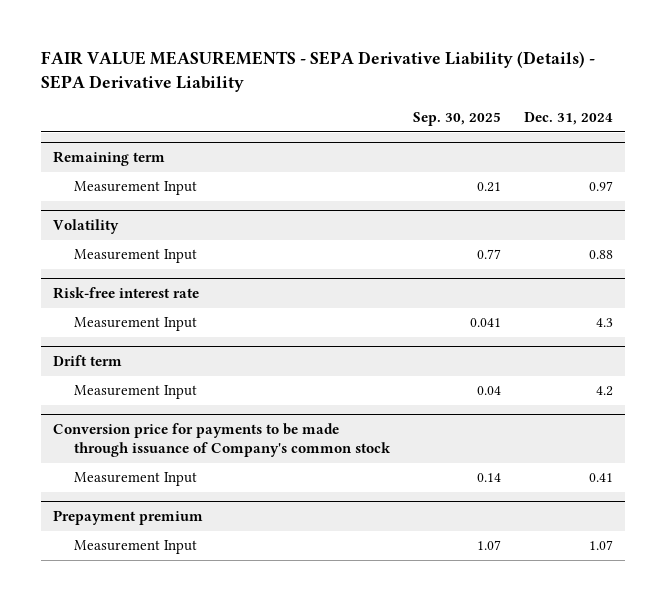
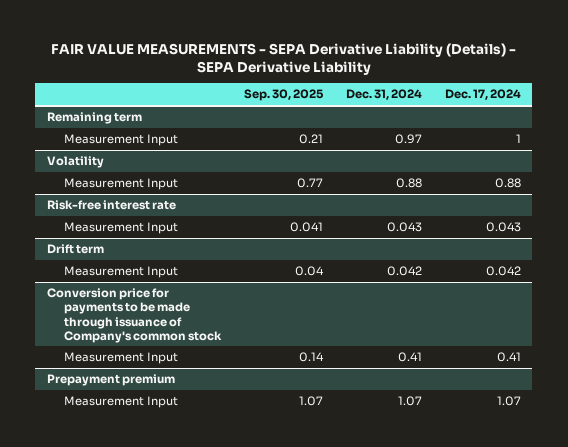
none -> [444,89,521,101] Dec. 17, 2024
[596,318,614,328] 4.3 -> [386,222,422,233] 0.043
[596,386,614,397] 4.2 -> [386,266,422,277] 0.042

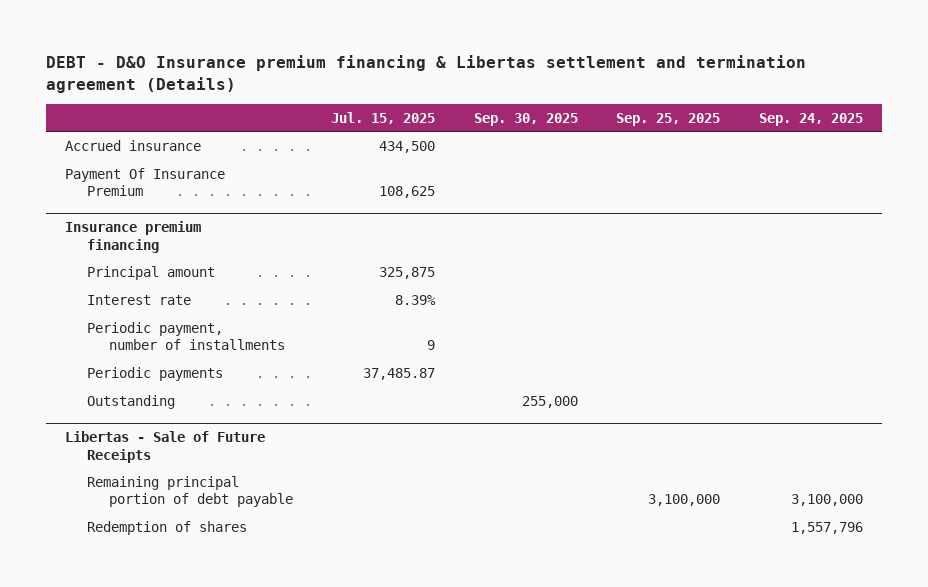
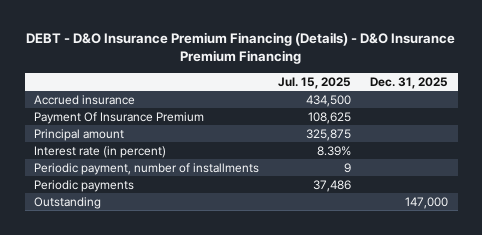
[46,54,807,93] DEBT - D&O Insurance premium financing & Libertas settlement and termination agreement (Details) -> [26,31,456,65] DEBT - D&O Insurance Premium Financing (Details) - D&O Insurance Premium Financing
[473,112,578,126] Sep. 30, 2025 -> none
[616,112,721,126] Sep. 25, 2025 -> none
[758,112,863,126] Sep. 24, 2025 -> none
none -> [370,76,449,89] Dec. 31, 2025
[65,221,202,253] Insurance premium financing -> none
[87,294,192,305] Interest rate -> [34,145,167,158] Interest rate (in percent)
[363,367,436,380] 37,485.87 -> [313,179,352,192] 37,486
[65,431,266,463] Libertas - Sale of Future Receipts -> none
[87,475,293,507] Remaining principal portion of debt payable -> none
[87,520,248,535] Redemption of shares -> none

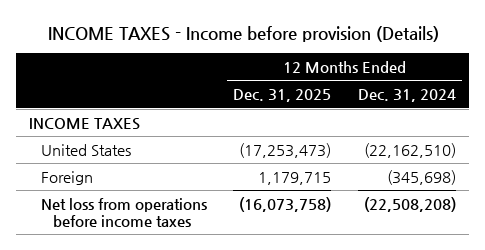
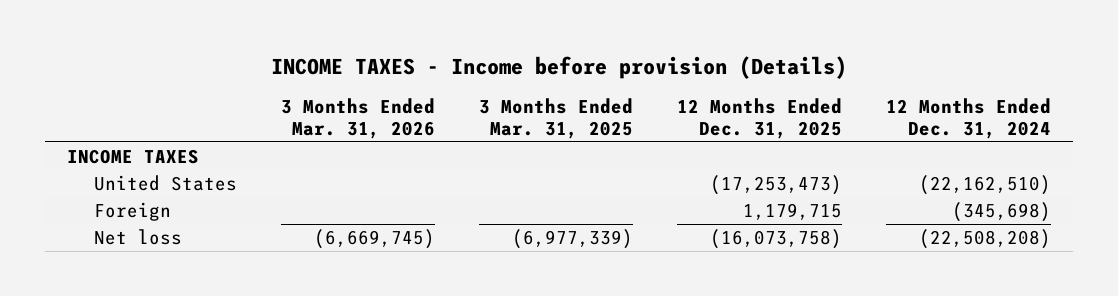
none -> [280,98,435,139] 3 Months Ended Mar. 31, 2026
none -> [478,98,633,139] 3 Months Ended Mar. 31, 2025
[41,197,208,227] Net loss from operations before income taxes -> [93,229,182,246] Net loss

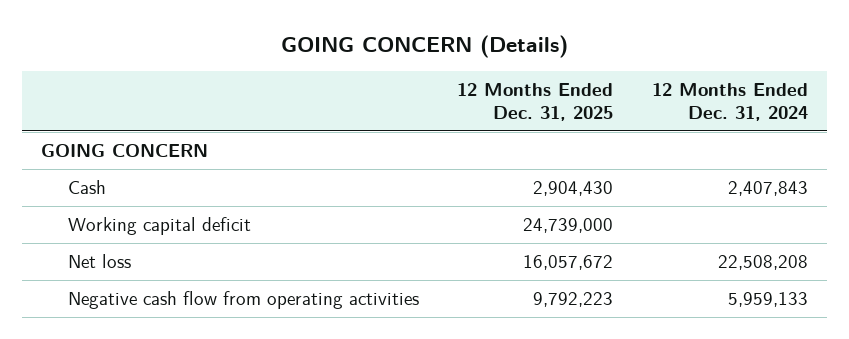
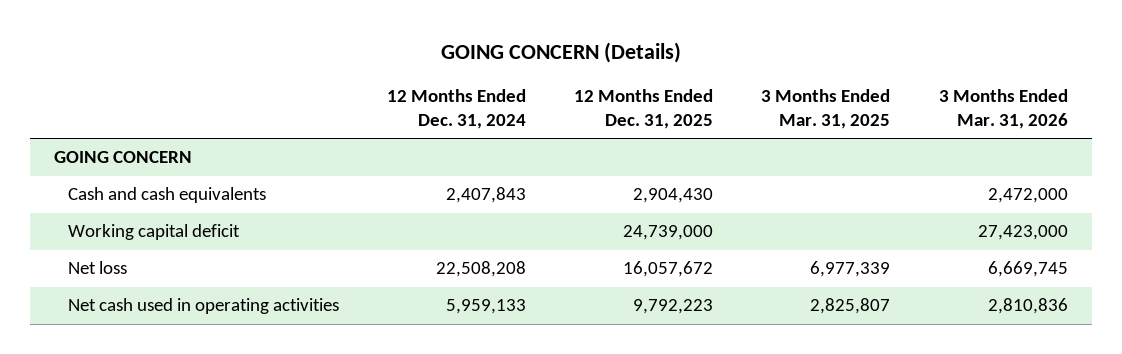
none -> [761,89,891,129] 3 Months Ended Mar. 31, 2025
none -> [938,89,1068,129] 3 Months Ended Mar. 31, 2026
[68,180,107,195] Cash -> [67,187,266,204] Cash and cash equivalents
[68,291,420,310] Negative cash flow from operating activities -> [67,298,339,315] Net cash used in operating activities

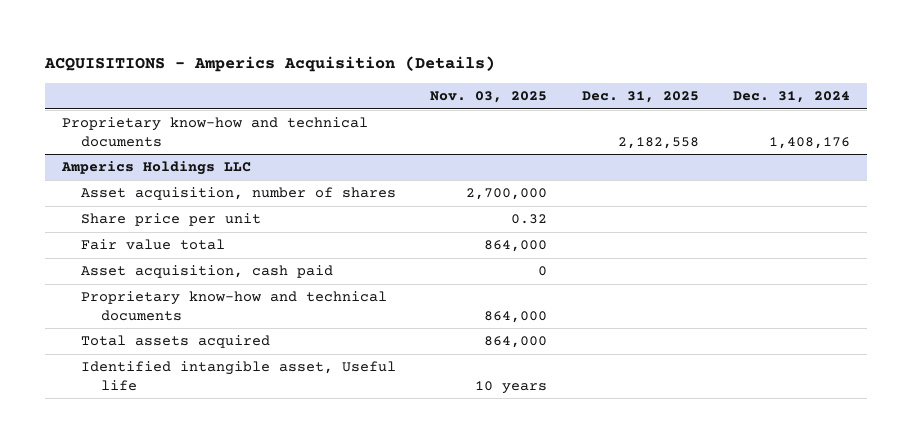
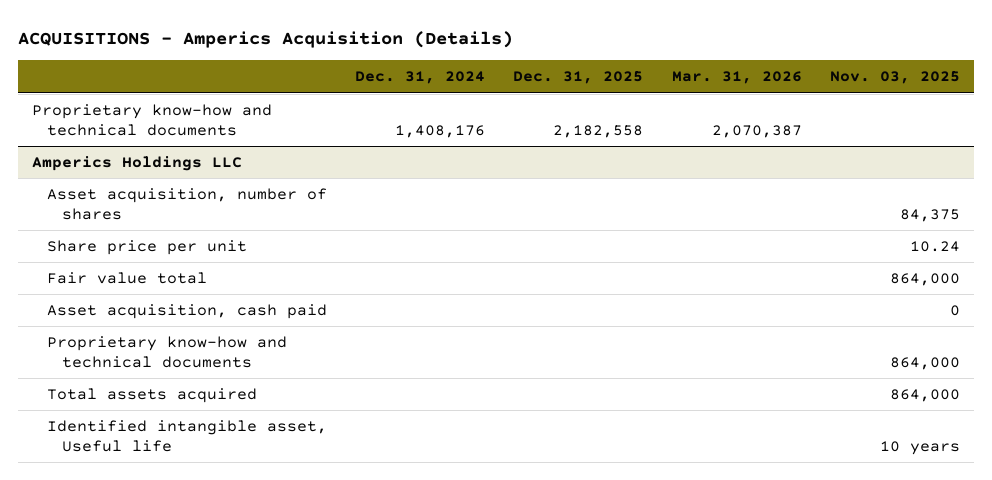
none -> [671,71,802,85] Mar. 31, 2026
[466,188,548,201] 2,700,000 -> [899,208,960,222] 84,375
[511,214,548,225] 0.32 -> [909,241,960,253] 10.24

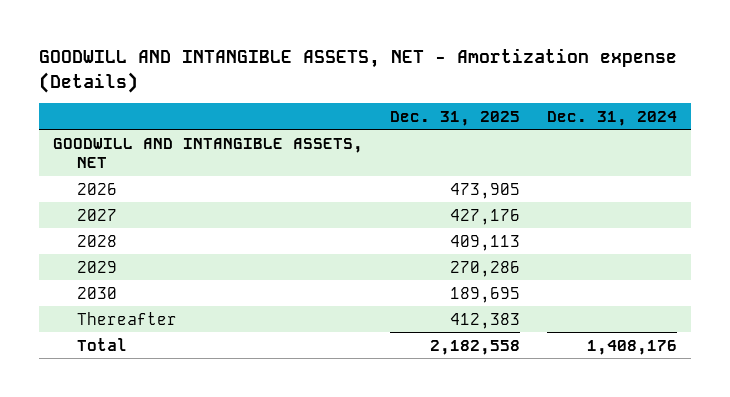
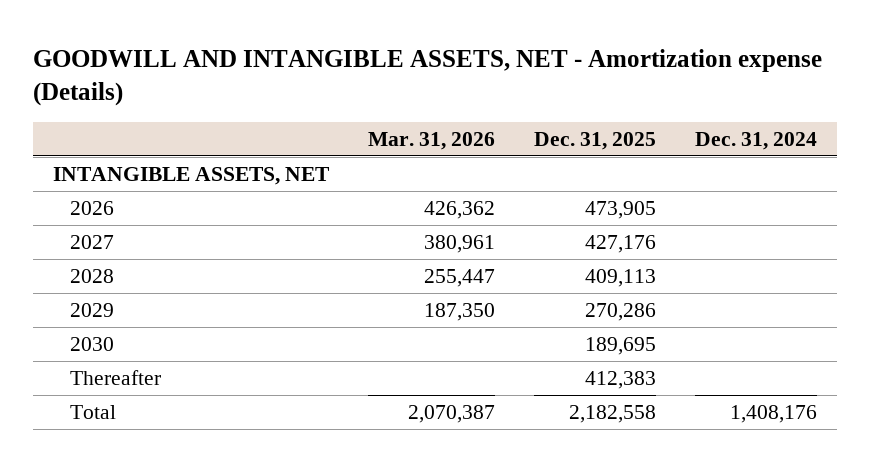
none -> [368,131,496,150] Mar. 31, 2026
[52,137,363,169] GOODWILL AND INTANGIBLE ASSETS, NET -> [52,166,330,185] INTANGIBLE ASSETS, NET

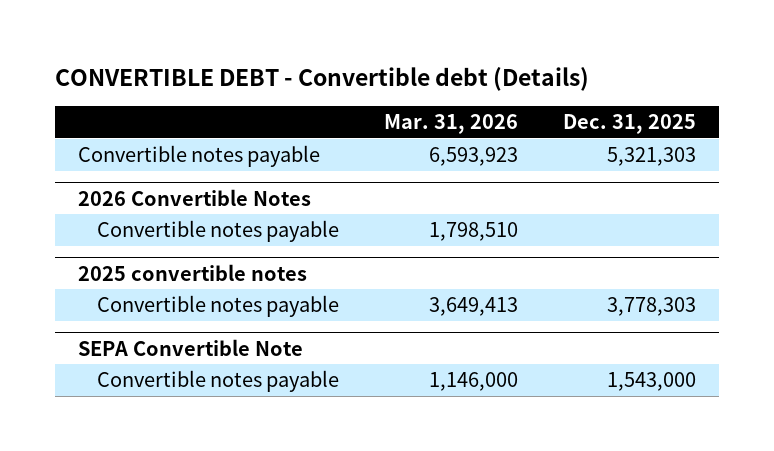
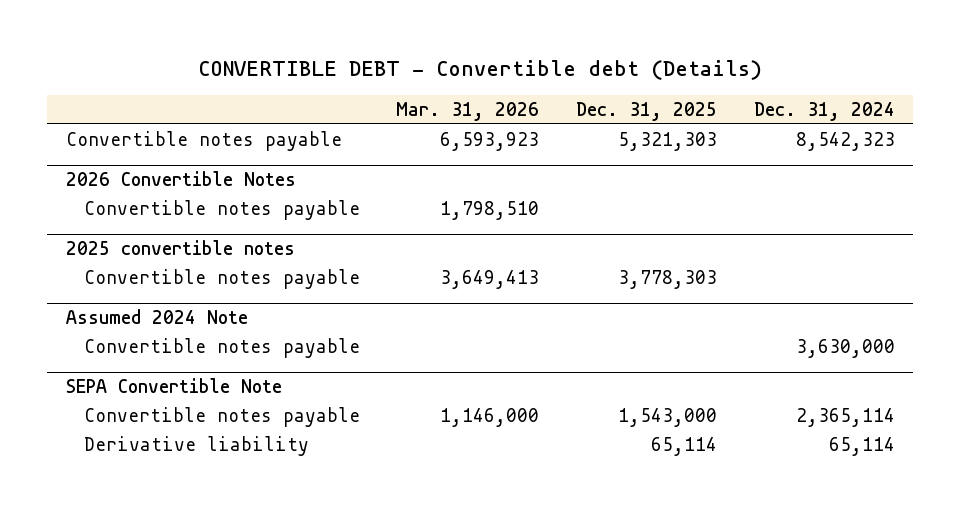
none -> [753,101,895,121] Dec. 31, 2024
none -> [65,308,248,324] Assumed 2024 Note
none -> [83,337,360,358] Convertible notes payable
none -> [83,435,309,456] Derivative liability

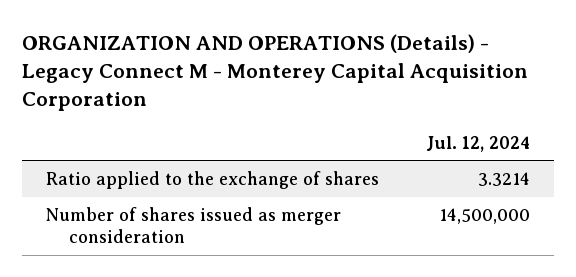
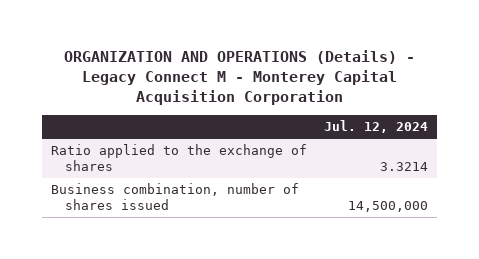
[45,207,341,244] Number of shares issued as merger consideration -> [50,183,299,210] Business combination, number of shares issued

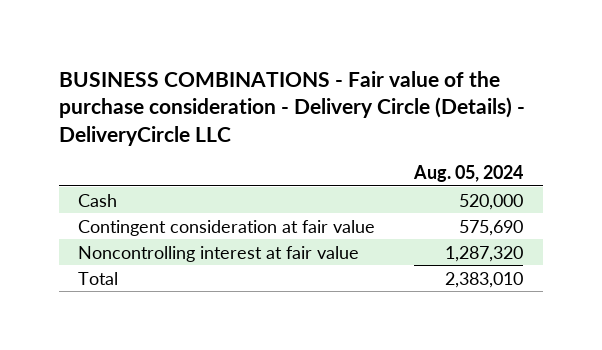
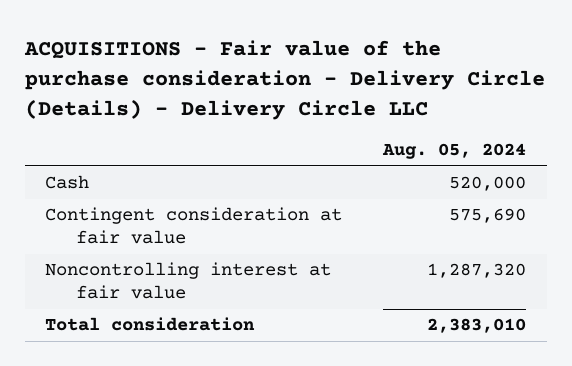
[58,70,525,146] BUSINESS COMBINATIONS - Fair value of the purchase consideration - Delivery Circle (Details) - DeliveryCircle LLC -> [24,39,546,120] ACQUISITIONS - Fair value of the purchase consideration - Delivery Circle (Details) - Delivery Circle LLC
[78,271,119,285] Total -> [45,317,256,332] Total consideration

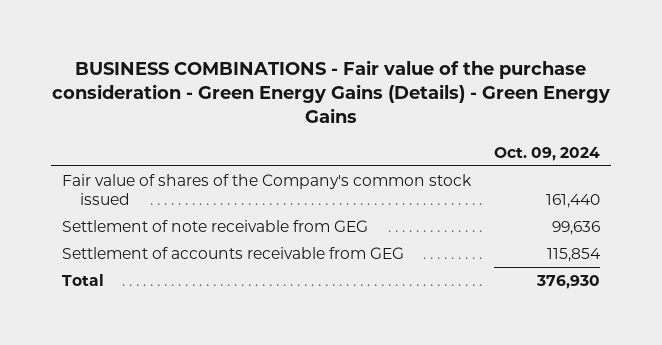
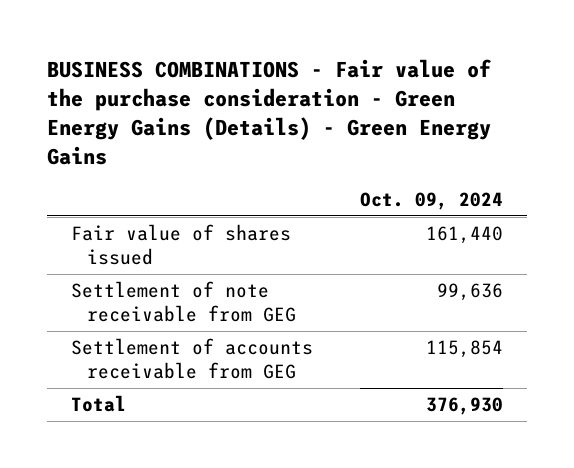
[61,173,472,206] Fair value of shares of the Company's common stock issued -> [71,224,292,266] Fair value of shares issued

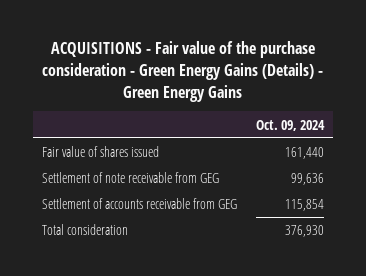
[47,58,492,165] BUSINESS COMBINATIONS - Fair value of the purchase consideration - Green Energy Gains (Details) - Green Energy Gains -> [41,41,323,102] ACQUISITIONS - Fair value of the purchase consideration - Green Energy Gains (Details) - Green Energy Gains
[71,395,127,413] Total -> [42,224,129,236] Total consideration

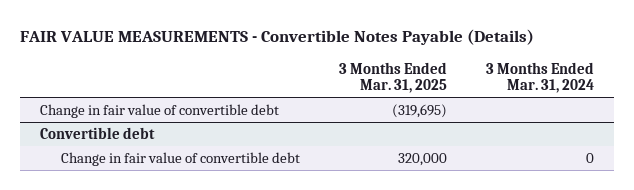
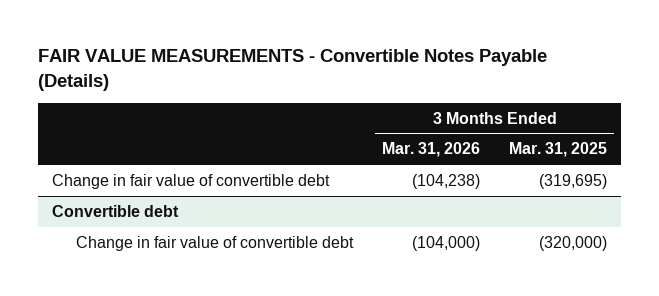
[486,61,595,94] 3 Months Ended Mar. 31, 2024 -> none
none -> [382,142,481,158] Mar. 31, 2026
[398,152,448,166] 320,000 -> [538,235,607,251] (320,000)

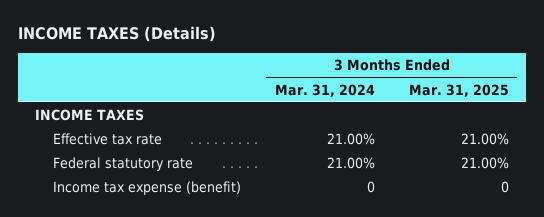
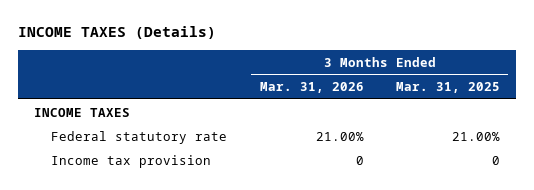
[274,83,375,97] Mar. 31, 2024 -> none
none -> [259,81,364,93] Mar. 31, 2026
[52,133,162,146] Effective tax rate -> none
[52,181,241,196] Income tax expense (benefit) -> [51,154,212,168] Income tax provision

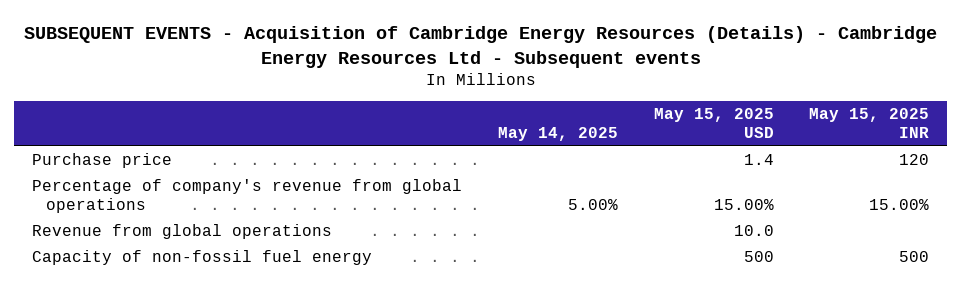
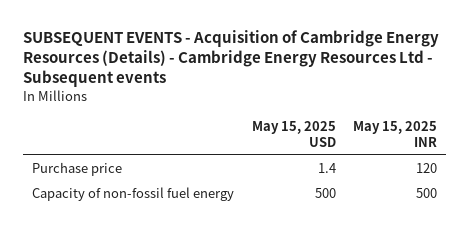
[497,127,618,142] May 14, 2025 -> none
[32,179,463,213] Percentage of company's revenue from global operations -> none
[32,224,333,240] Revenue from global operations -> none

